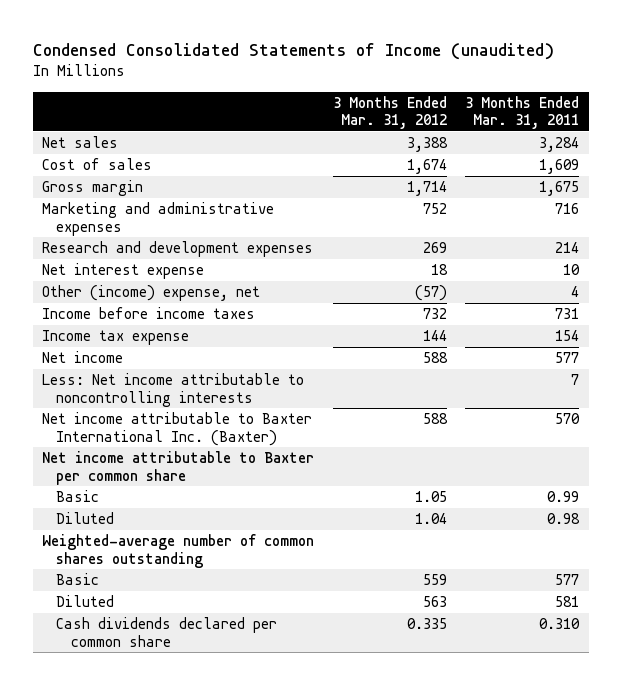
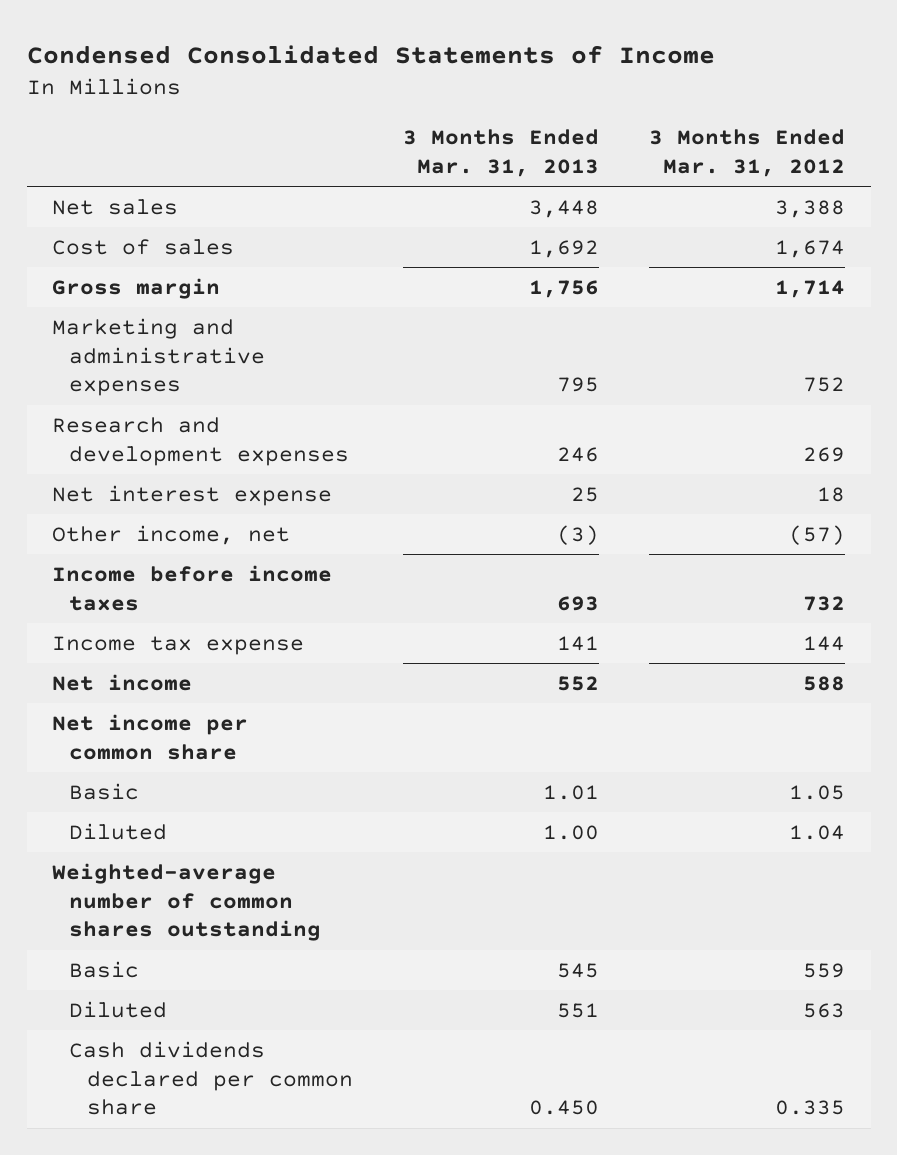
[32,43,554,61] Condensed Consolidated Statements of Income (unaudited) -> [26,44,715,64] Condensed Consolidated Statements of Income
[465,95,580,130] 3 Months Ended Mar. 31, 2011 -> none
none -> [403,129,600,178] 3 Months Ended Mar. 31, 2013
[41,285,260,302] Other (income) expense, net -> [52,524,291,545] Other income, net
[41,373,304,407] Less: Net income attributable to noncontrolling interests -> none
[41,412,312,446] Net income attributable to Baxter International Inc. (Baxter) -> none
[41,451,314,485] Net income attributable to Baxter per common share -> [52,713,249,760] Net income per common share

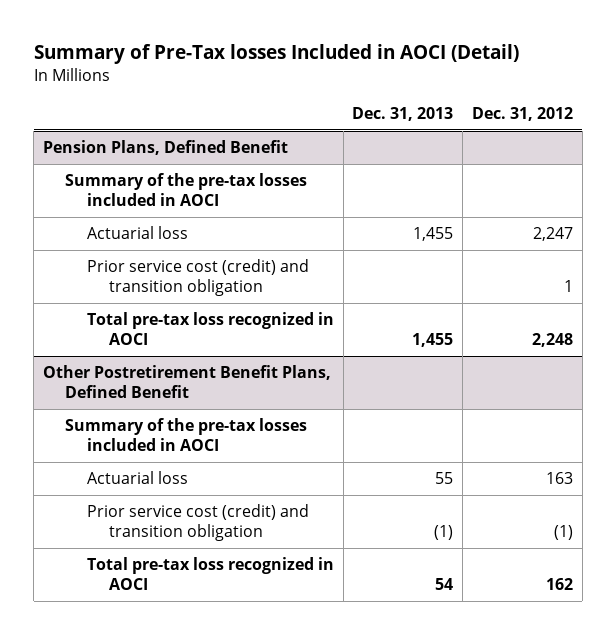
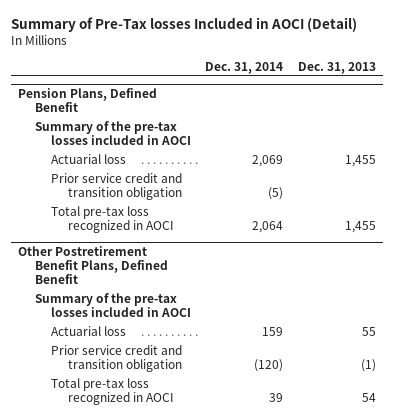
[472,107,574,122] Dec. 31, 2012 -> none
none -> [205,61,284,74] Dec. 31, 2014
[86,259,309,297] Prior service cost (credit) and transition obligation -> [51,172,183,200] Prior service credit and transition obligation
[86,504,309,542] Prior service cost (credit) and transition obligation -> [51,344,183,372] Prior service credit and transition obligation

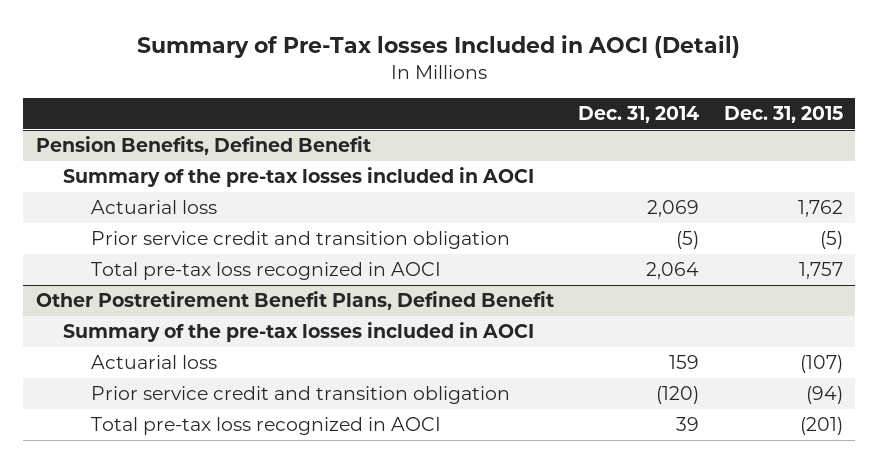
[297,61,376,74] Dec. 31, 2013 -> none
none -> [724,105,844,123] Dec. 31, 2015
[18,87,158,112] Pension Plans, Defined Benefit -> [35,136,371,156] Pension Benefits, Defined Benefit

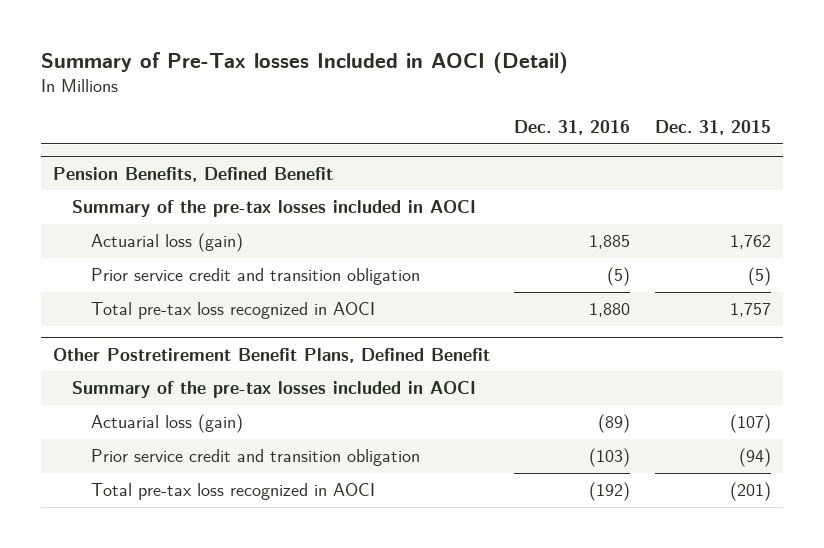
[578,105,700,123] Dec. 31, 2014 -> none
none -> [514,120,631,136] Dec. 31, 2016
[90,200,217,215] Actuarial loss -> [91,233,244,253] Actuarial loss (gain)
[90,355,217,370] Actuarial loss -> [91,414,244,434] Actuarial loss (gain)

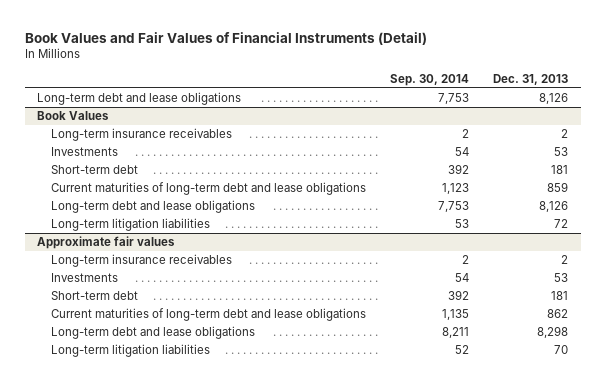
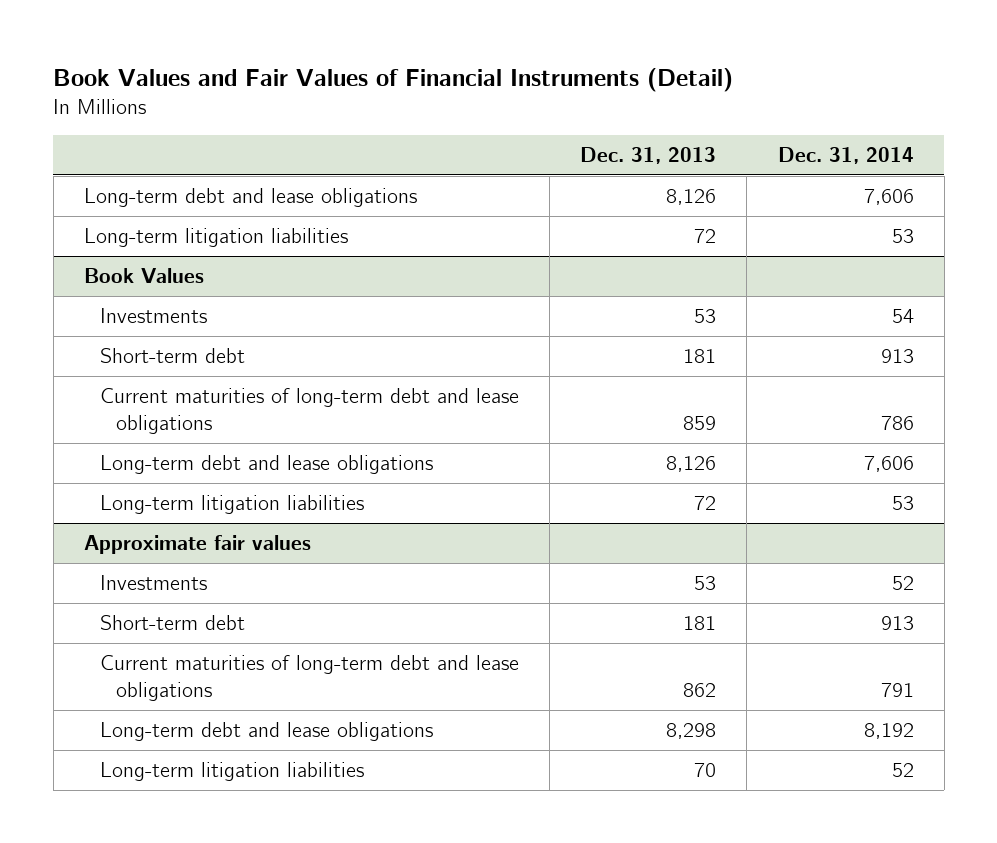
[390,74,470,87] Sep. 30, 2014 -> none
none -> [777,146,914,164] Dec. 31, 2014
none -> [83,228,348,248] Long-term litigation liabilities
[51,128,233,142] Long-term insurance receivables -> none
[51,254,233,268] Long-term insurance receivables -> none

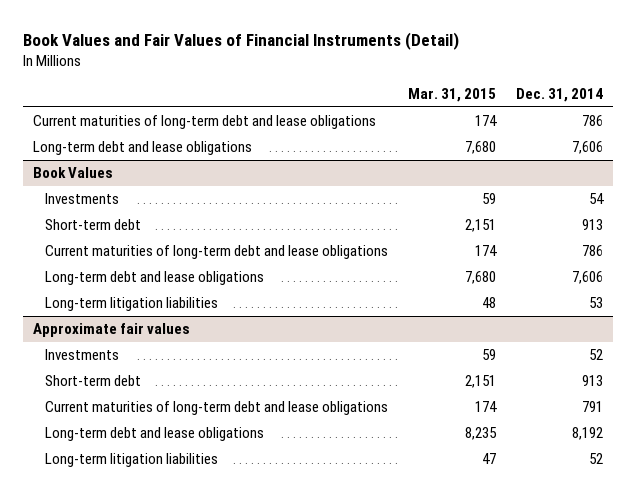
[580,146,717,164] Dec. 31, 2013 -> none
none -> [408,88,497,103] Mar. 31, 2015
none -> [32,115,376,130] Current maturities of long-term debt and lease obligations
[83,228,348,248] Long-term litigation liabilities -> none

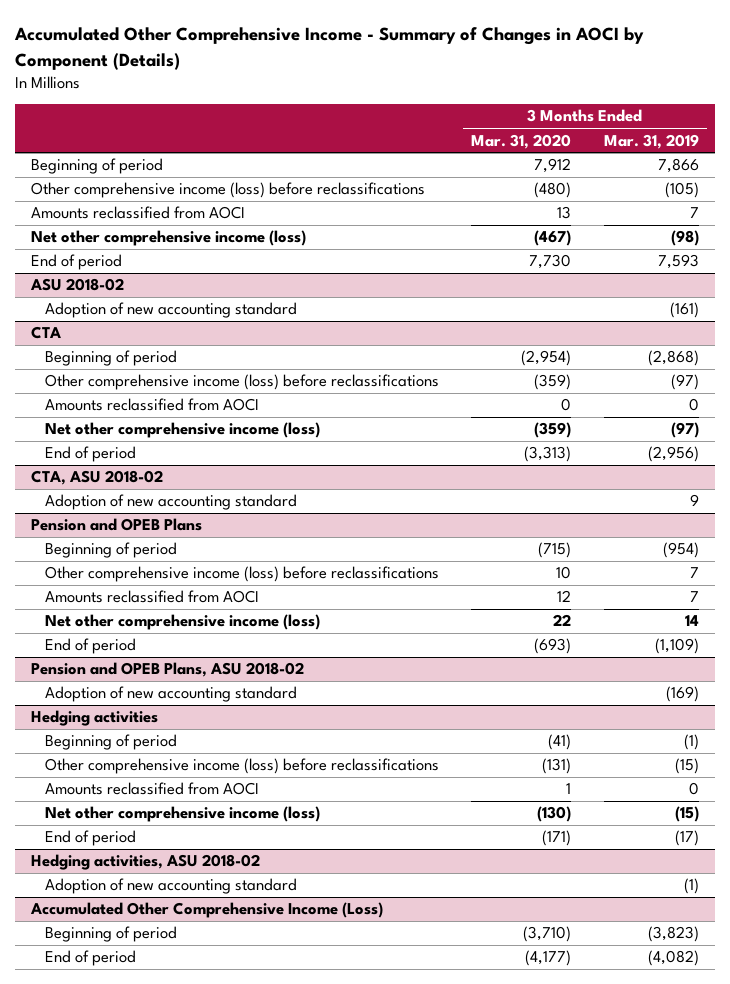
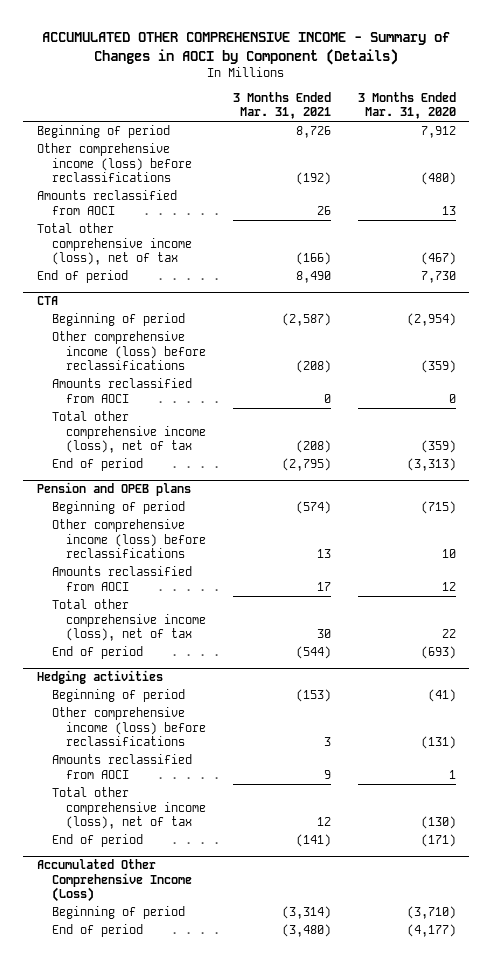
[14,27,645,70] Accumulated Other Comprehensive Income - Summary of Changes in AOCI by Component (Details) -> [42,31,451,65] ACCUMULATED OTHER COMPREHENSIVE INCOME - Summary of Changes in AOCI by Component (Details)
[603,133,699,149] Mar. 31, 2019 -> none
none -> [233,91,332,120] 3 Months Ended Mar. 31, 2021
[31,230,307,247] Net other comprehensive income (loss) -> [36,223,192,266] Total other comprehensive income (loss), net of tax
[30,278,125,292] ASU 2018-02 -> none
[44,302,297,319] Adoption of new accounting standard -> none
[44,422,320,439] Net other comprehensive income (loss) -> [51,411,207,454] Total other comprehensive income (loss), net of tax
[31,470,164,486] CTA, ASU 2018-02 -> none
[44,494,297,511] Adoption of new accounting standard -> none
[31,518,203,532] Pension and OPEB Plans -> [36,482,191,497] Pension and OPEB plans
[44,614,320,631] Net other comprehensive income (loss) -> [51,599,207,642] Total other comprehensive income (loss), net of tax
[31,662,305,678] Pension and OPEB Plans, ASU 2018-02 -> none
[44,686,297,703] Adoption of new accounting standard -> none
[44,806,320,823] Net other comprehensive income (loss) -> [51,787,207,830] Total other comprehensive income (loss), net of tax
[31,854,261,871] Hedging activities, ASU 2018-02 -> none
[44,878,297,895] Adoption of new accounting standard -> none

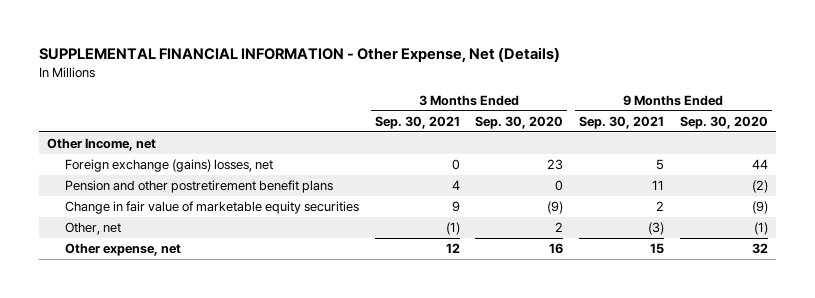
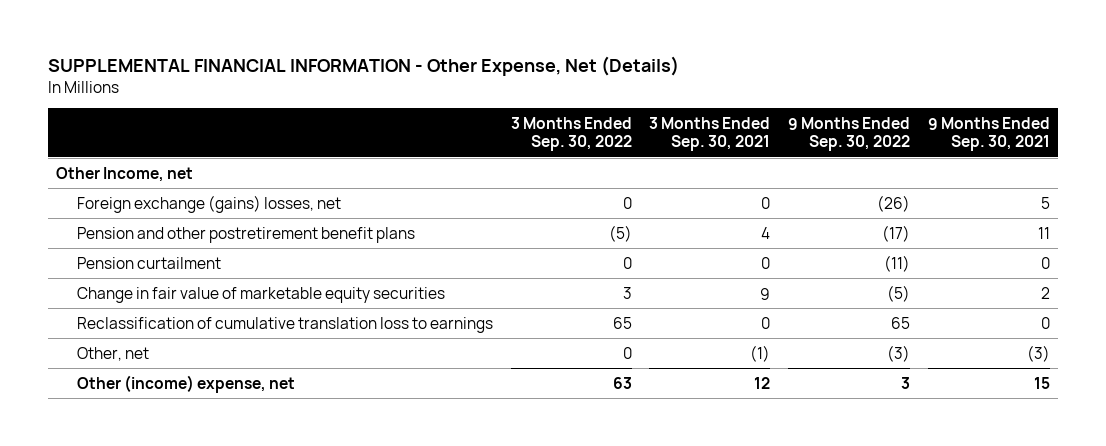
[475,115,564,129] Sep. 30, 2020 -> none
[679,115,768,129] Sep. 30, 2020 -> none
none -> [510,116,632,152] 3 Months Ended Sep. 30, 2022
none -> [787,116,910,152] 9 Months Ended Sep. 30, 2022
none -> [77,256,222,269] Pension curtailment
none -> [77,316,494,333] Reclassification of cumulative translation loss to earnings
[64,243,181,257] Other expense, net -> [77,374,296,393] Other (income) expense, net

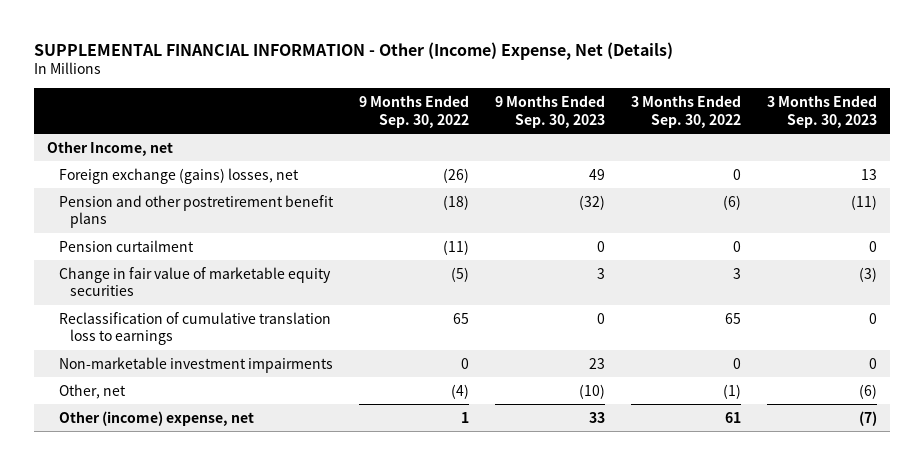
[47,55,679,76] SUPPLEMENTAL FINANCIAL INFORMATION - Other Expense, Net (Details) -> [34,41,674,60] SUPPLEMENTAL FINANCIAL INFORMATION - Other (Income) Expense, Net (Details)
[649,116,771,152] 3 Months Ended Sep. 30, 2021 -> none
[927,116,1050,152] 9 Months Ended Sep. 30, 2021 -> none
none -> [494,95,605,128] 9 Months Ended Sep. 30, 2023
none -> [767,95,878,128] 3 Months Ended Sep. 30, 2023
[608,224,632,242] (5) -> [723,194,742,210] (6)
[881,224,910,242] (17) -> [442,194,469,210] (18)
none -> [58,356,333,373] Non-marketable investment impairments
[622,346,632,359] 0 -> [723,383,742,399] (1)
[886,344,910,362] (3) -> [450,383,469,399] (4)
[612,376,632,389] 63 -> [725,411,742,423] 61
[900,376,910,389] 3 -> [460,411,469,423] 1

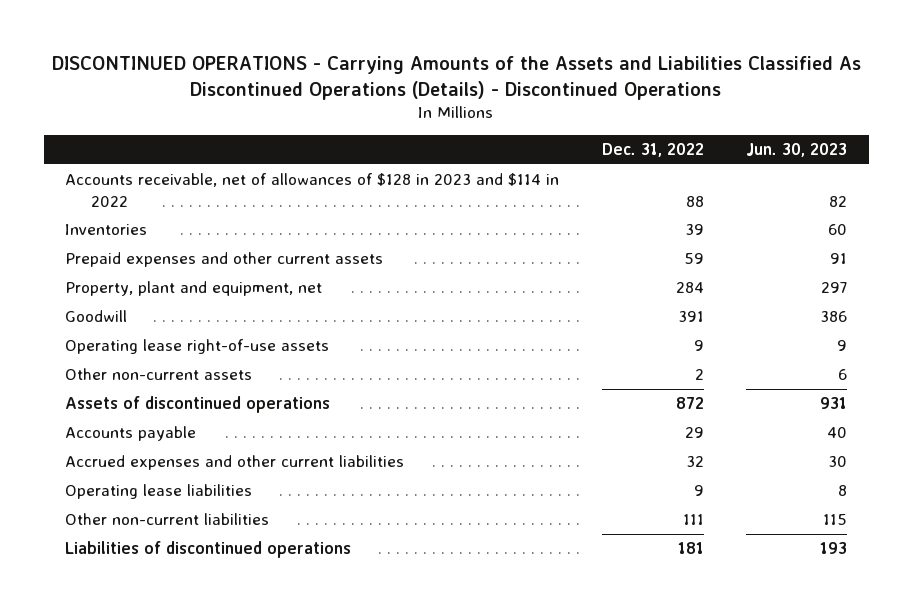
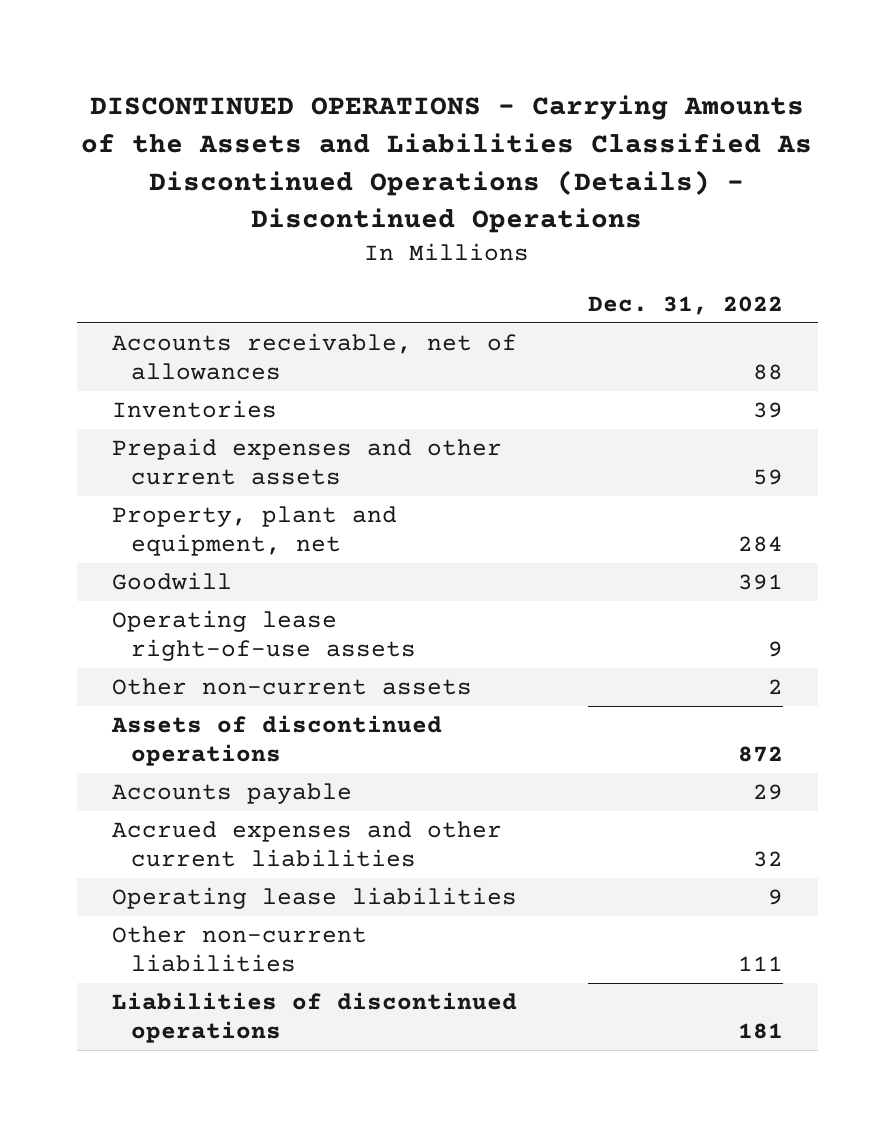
[746,143,848,158] Jun. 30, 2023 -> none
[64,172,559,207] Accounts receivable, net of allowances of $128 in 2023 and $114 in 2022 -> [112,333,518,381] Accounts receivable, net of allowances

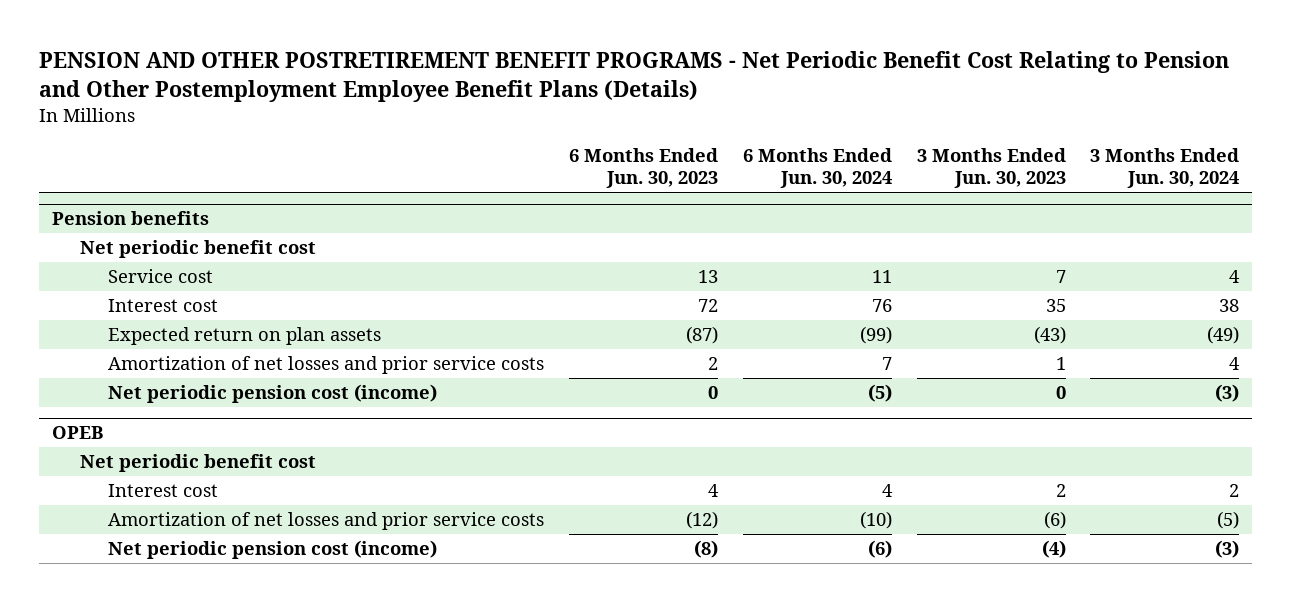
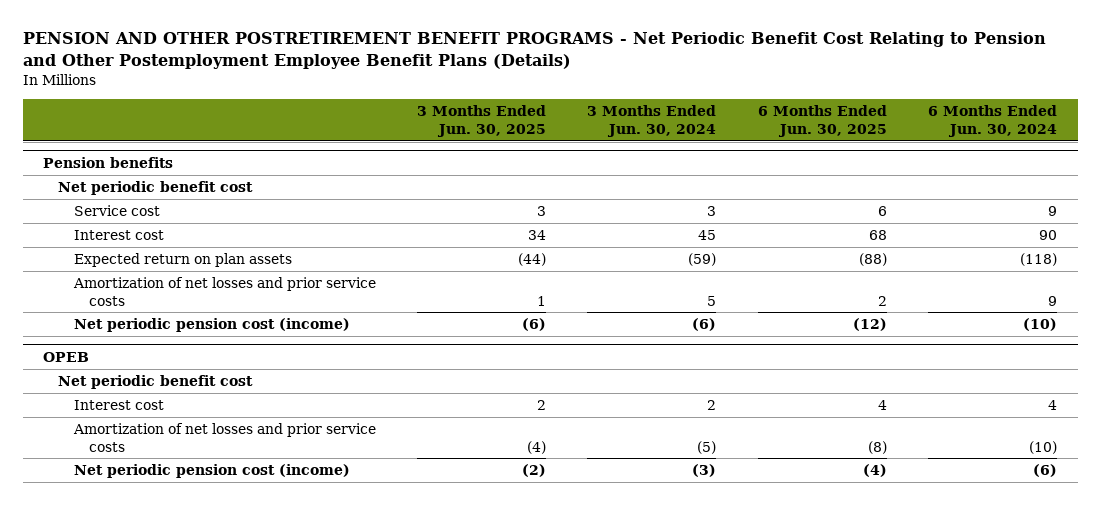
[568,147,718,189] 6 Months Ended Jun. 30, 2023 -> none
[916,147,1066,189] 3 Months Ended Jun. 30, 2023 -> none
none -> [417,105,547,137] 3 Months Ended Jun. 30, 2025
none -> [757,105,887,137] 6 Months Ended Jun. 30, 2025
[871,270,892,284] 11 -> [1048,206,1058,217] 9
[1229,270,1241,284] 4 -> [707,206,717,217] 3
[871,299,892,313] 76 -> [1039,230,1058,241] 90
[1219,299,1240,313] 38 -> [698,230,717,241] 45
[859,326,892,345] (99) -> [1020,253,1058,267] (118)
[1207,326,1240,345] (49) -> [688,253,717,267] (59)
[881,357,892,371] 7 -> [1048,295,1058,306] 9
[1229,357,1241,371] 4 -> [707,295,717,306] 5
[867,384,892,403] (5) -> [1023,318,1058,332] (10)
[1215,384,1240,403] (3) -> [692,318,717,332] (6)

